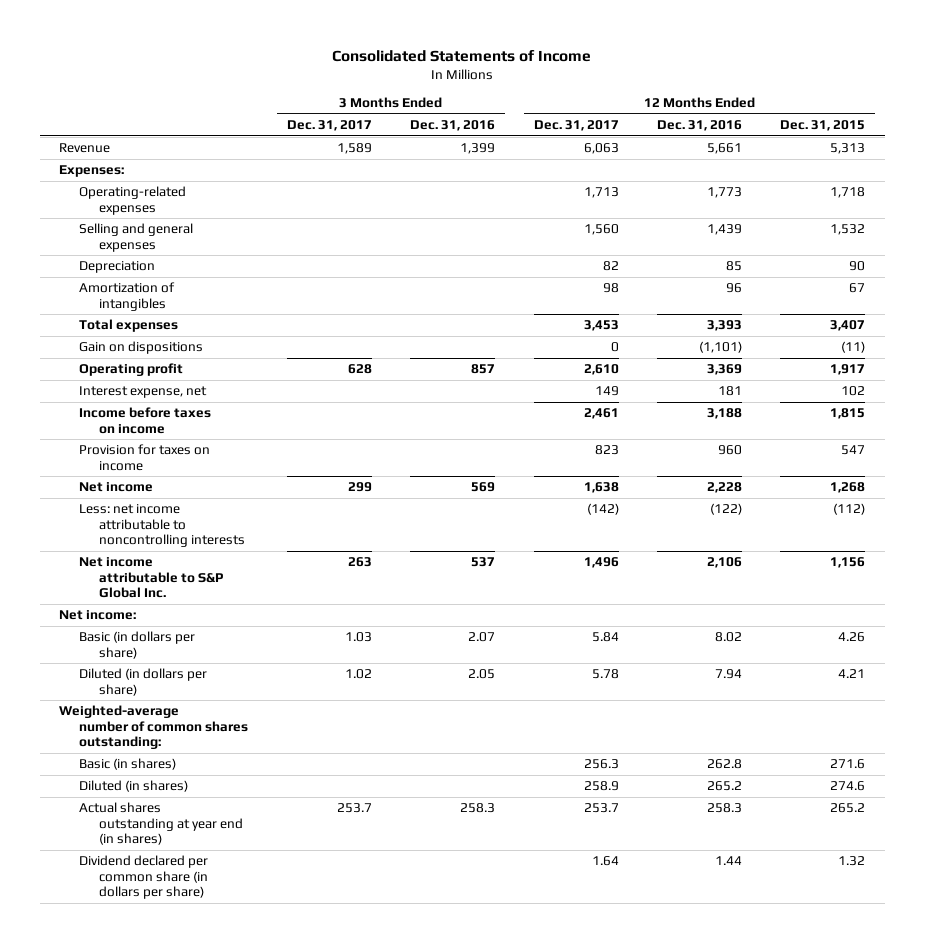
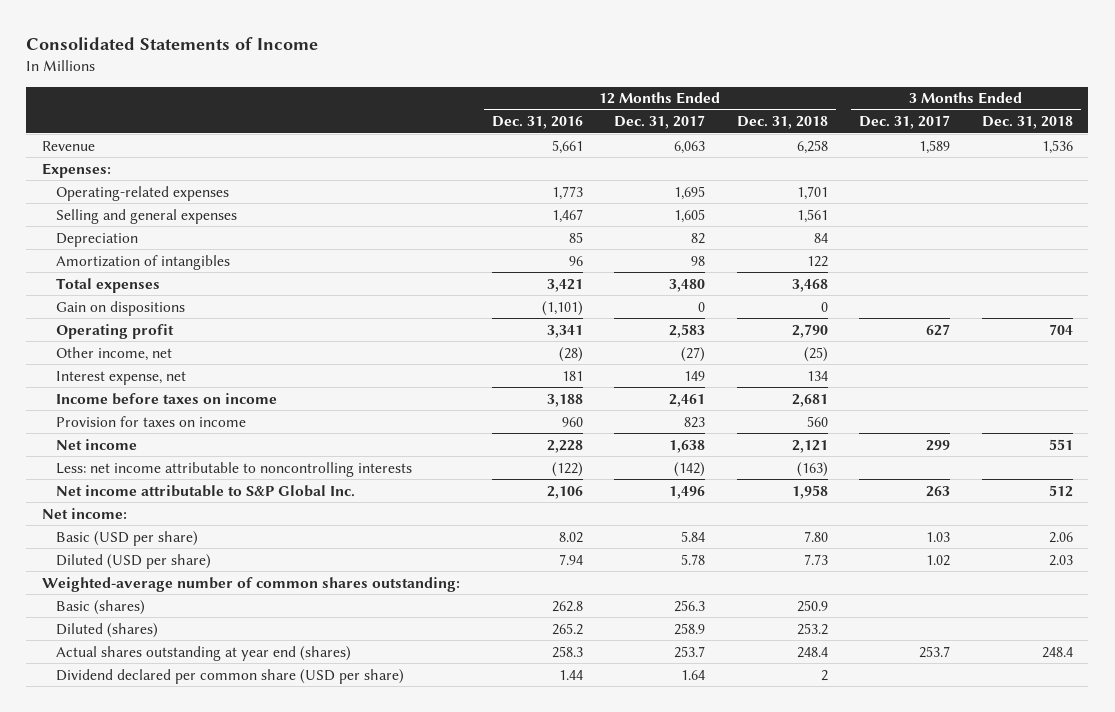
[410,120,496,132] Dec. 31, 2016 -> none
[780,120,866,132] Dec. 31, 2015 -> none
none -> [736,116,828,130] Dec. 31, 2018
none -> [981,116,1073,130] Dec. 31, 2018
[583,187,619,199] 1,713 -> [674,185,706,200] 1,695
[583,224,619,236] 1,560 -> [674,208,706,223] 1,605
[707,224,743,236] 1,439 -> [551,208,583,223] 1,467
[583,320,619,332] 3,453 -> [669,278,706,292] 3,480
[707,320,743,332] 3,393 -> [546,278,583,292] 3,421
[347,364,372,375] 628 -> [926,323,951,336] 627
[583,364,619,376] 2,610 -> [669,323,706,338] 2,583
[707,364,743,376] 3,369 -> [546,324,583,338] 3,341
none -> [56,346,173,361] Other income, net
[79,631,196,659] Basic (in dollars per share) -> [56,530,199,546] Basic (USD per share)
[79,668,208,696] Diluted (in dollars per share) -> [56,553,212,569] Diluted (USD per share)
[79,758,177,771] Basic (in shares) -> [56,599,146,615] Basic (shares)
[79,780,189,793] Diluted (in shares) -> [56,622,159,638] Diluted (shares)
[79,802,243,846] Actual shares outstanding at year end (in shares) -> [56,645,352,661] Actual shares outstanding at year end (shares)
[79,855,209,900] Dividend declared per common share (in dollars per share) -> [56,668,405,684] Dividend declared per common share (USD per share)

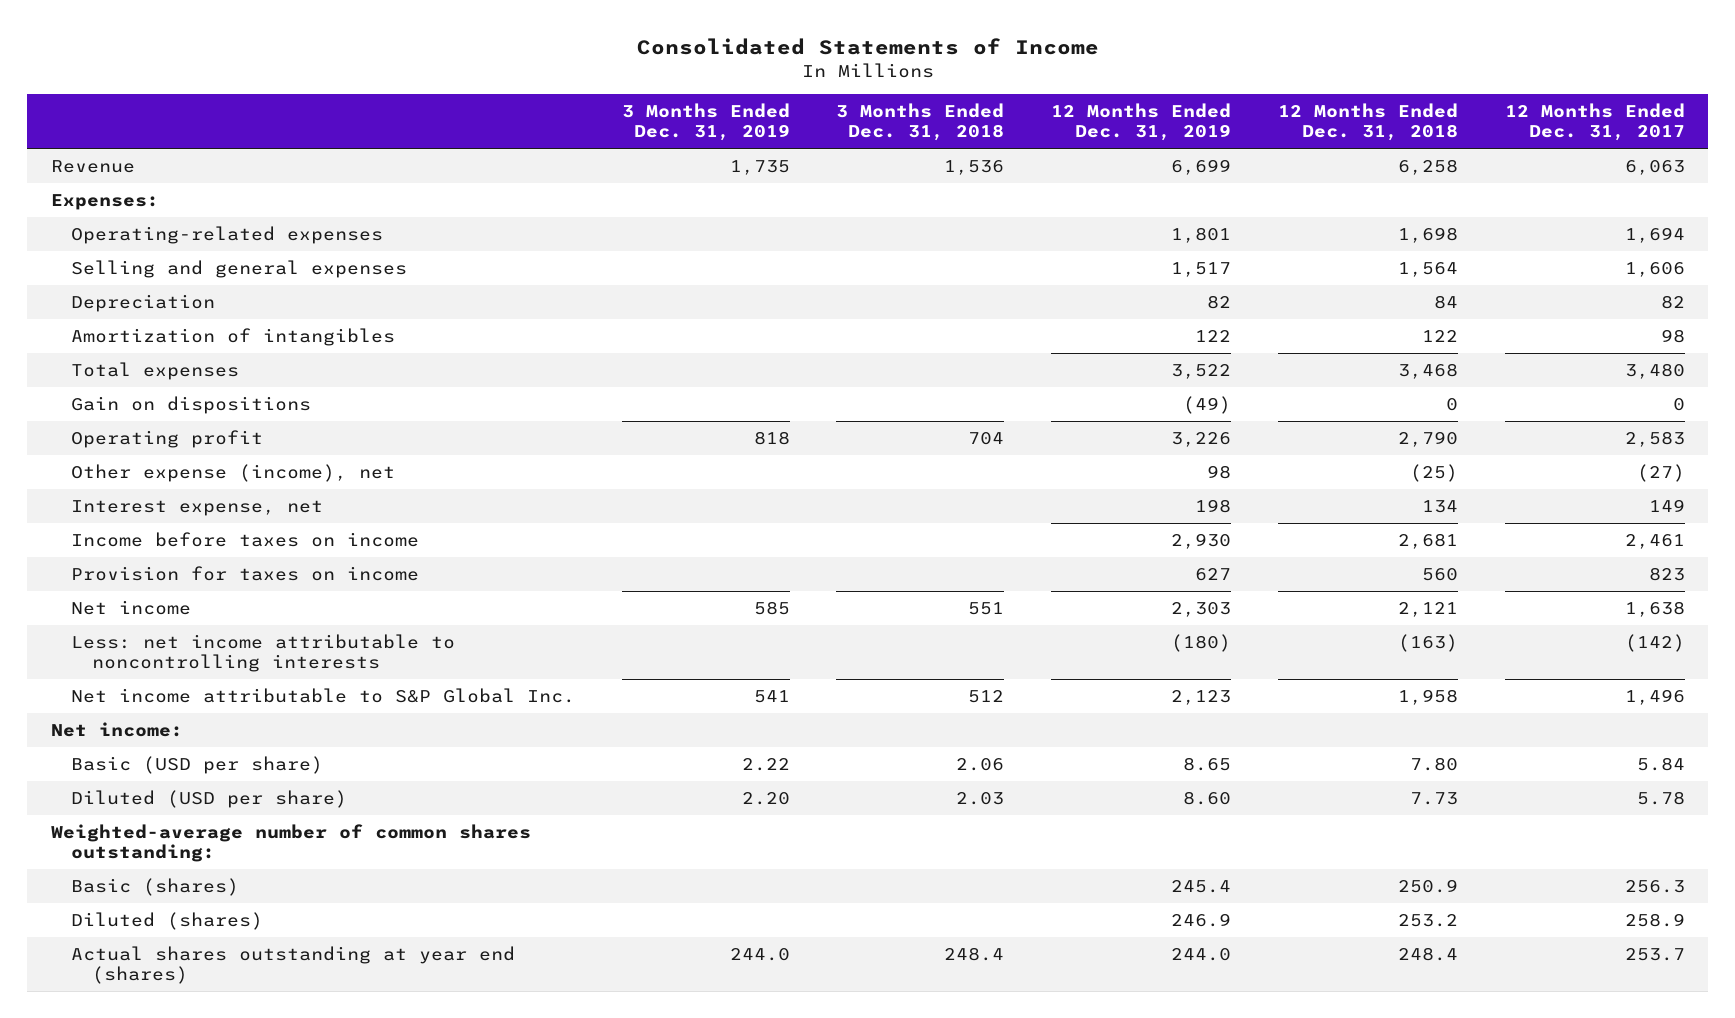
[491,116,583,130] Dec. 31, 2016 -> none
[859,115,951,130] Dec. 31, 2017 -> none
none -> [621,102,790,142] 3 Months Ended Dec. 31, 2019
none -> [1051,102,1232,142] 12 Months Ended Dec. 31, 2019
[674,185,706,200] 1,695 -> [1624,226,1685,243] 1,694
[796,185,828,200] 1,701 -> [1397,226,1458,243] 1,698
[674,208,706,223] 1,605 -> [1624,261,1685,277] 1,606
[796,208,828,223] 1,561 -> [1397,261,1458,277] 1,564
[56,346,173,361] Other income, net -> [71,463,396,482] Other expense (income), net
[56,668,405,684] Dividend declared per common share (USD per share) -> none

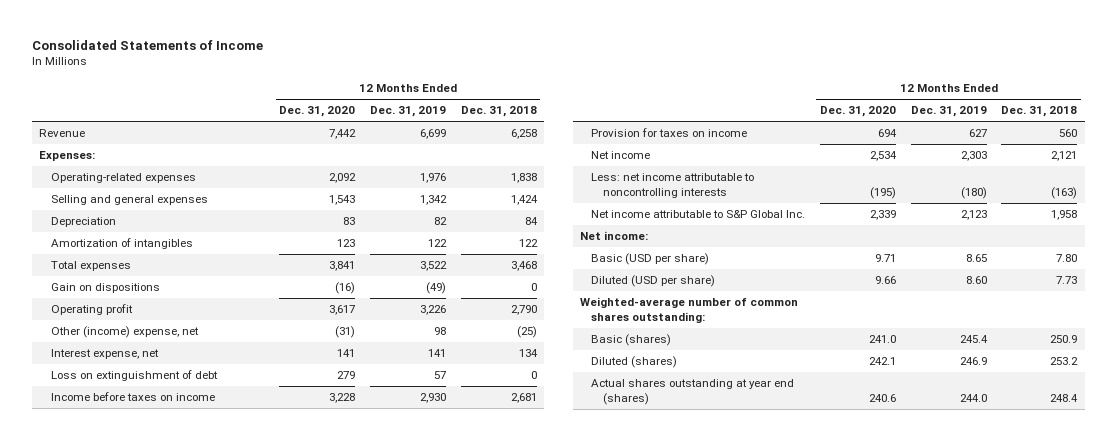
[621,102,790,142] 3 Months Ended Dec. 31, 2019 -> none
[836,102,1005,142] 3 Months Ended Dec. 31, 2018 -> none
[1504,102,1685,142] 12 Months Ended Dec. 31, 2017 -> none
none -> [279,106,356,118] Dec. 31, 2020
[1171,226,1232,243] 1,801 -> [420,173,447,184] 1,976
[1397,226,1458,243] 1,698 -> [510,173,537,184] 1,838
[1171,261,1232,277] 1,517 -> [420,195,448,206] 1,342
[1397,261,1458,277] 1,564 -> [510,195,538,206] 1,424
[71,463,396,482] Other expense (income), net -> [50,326,199,339] Other (income) expense, net
[1195,498,1232,513] 198 -> [428,349,447,358] 141
none -> [50,370,218,382] Loss on extinguishment of debt

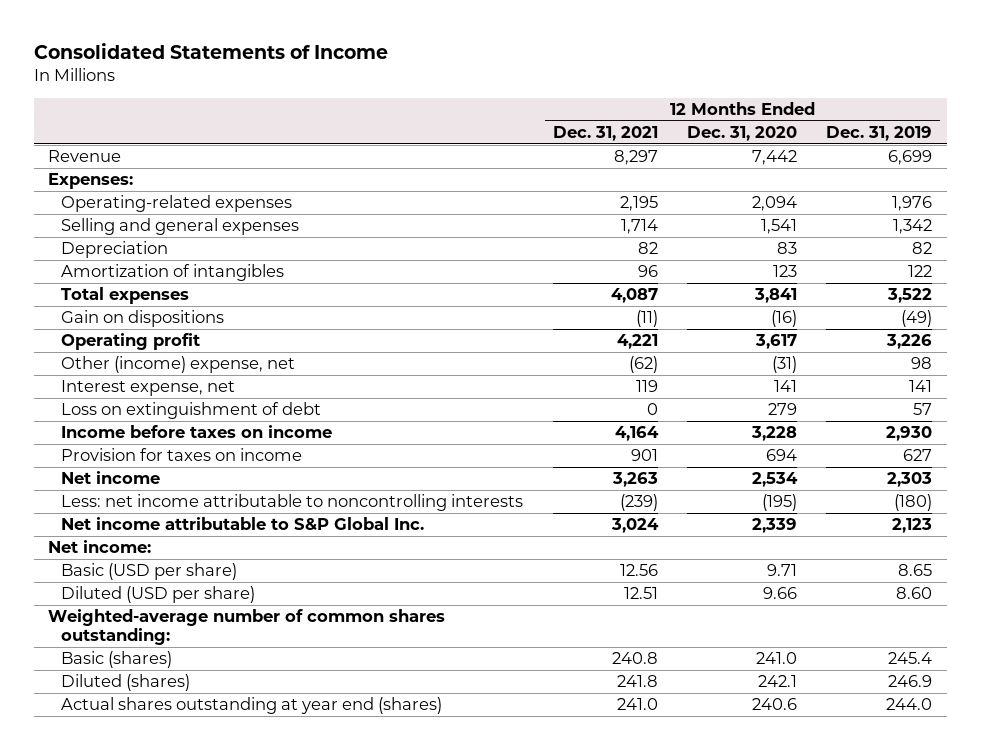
[460,106,537,118] Dec. 31, 2018 -> none
none -> [552,125,658,141] Dec. 31, 2021
[329,173,357,184] 2,092 -> [752,196,798,212] 2,094
[329,195,356,206] 1,543 -> [761,219,798,235] 1,541

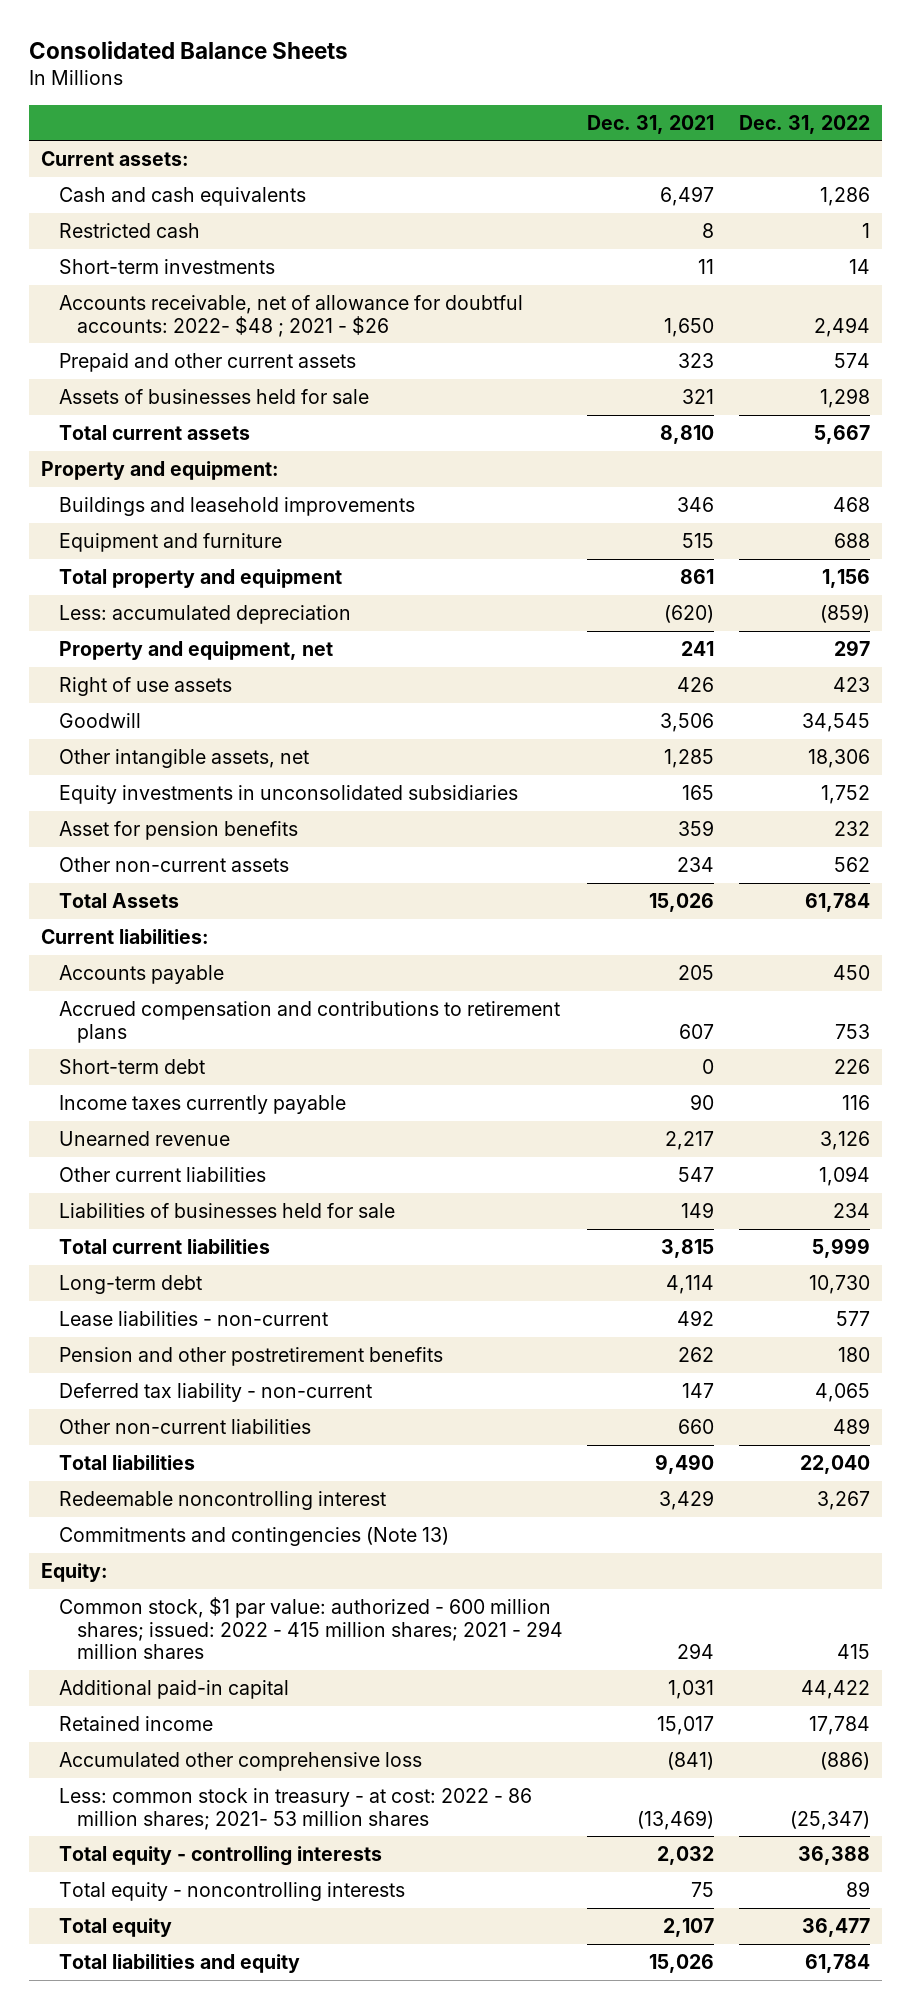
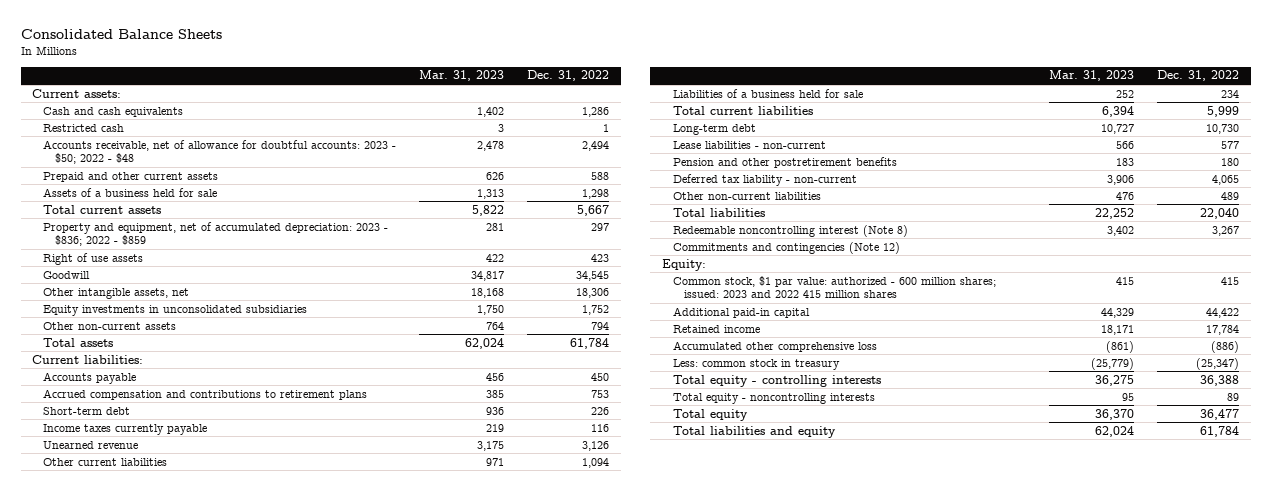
[587,114,715,134] Dec. 31, 2021 -> none
none -> [419,70,505,82] Mar. 31, 2023
[58,258,275,274] Short-term investments -> none
[58,294,523,337] Accounts receivable, net of allowance for doubtful accounts: 2022- $48 ; 2021 - $26 -> [43,139,397,165] Accounts receivable, net of allowance for doubtful accounts: 2023 - $50; 2022 - $48
[834,352,871,368] 574 -> [591,171,610,180] 588
[58,388,369,404] Assets of businesses held for sale -> [43,187,218,197] Assets of a business held for sale
[40,460,279,480] Property and equipment: -> none
[58,496,415,516] Buildings and leasehold improvements -> none
[58,532,282,552] Equipment and furniture -> none
[58,568,342,588] Total property and equipment -> none
[58,604,351,624] Less: accumulated depreciation -> none
[58,640,333,660] Property and equipment, net -> [43,221,389,247] Property and equipment, net of accumulated depreciation: 2023 - $836; 2022 - $859
[58,820,298,840] Asset for pension benefits -> none
[834,856,871,872] 562 -> [591,321,610,330] 794
[58,892,179,908] Total Assets -> [43,337,114,347] Total assets
[58,1202,395,1218] Liabilities of businesses held for sale -> [672,88,863,98] Liabilities of a business held for sale
[58,1490,386,1510] Redeemable noncontrolling interest -> [672,224,908,237] Redeemable noncontrolling interest (Note 8)
[58,1526,449,1546] Commitments and contingencies (Note 13) -> [672,241,900,254] Commitments and contingencies (Note 12)
[58,1596,563,1660] Common stock, $1 par value: authorized - 600 million shares; issued: 2022 - 415 million shares; 2021 - 294 million shares -> [672,275,996,299] Common stock, $1 par value: authorized - 600 million shares; issued: 2023 and 2022 415 million shares
[58,1787,532,1830] Less: common stock in treasury - at cost: 2022 - 86 million shares; 2021- 53 million shares -> [672,358,840,370] Less: common stock in treasury

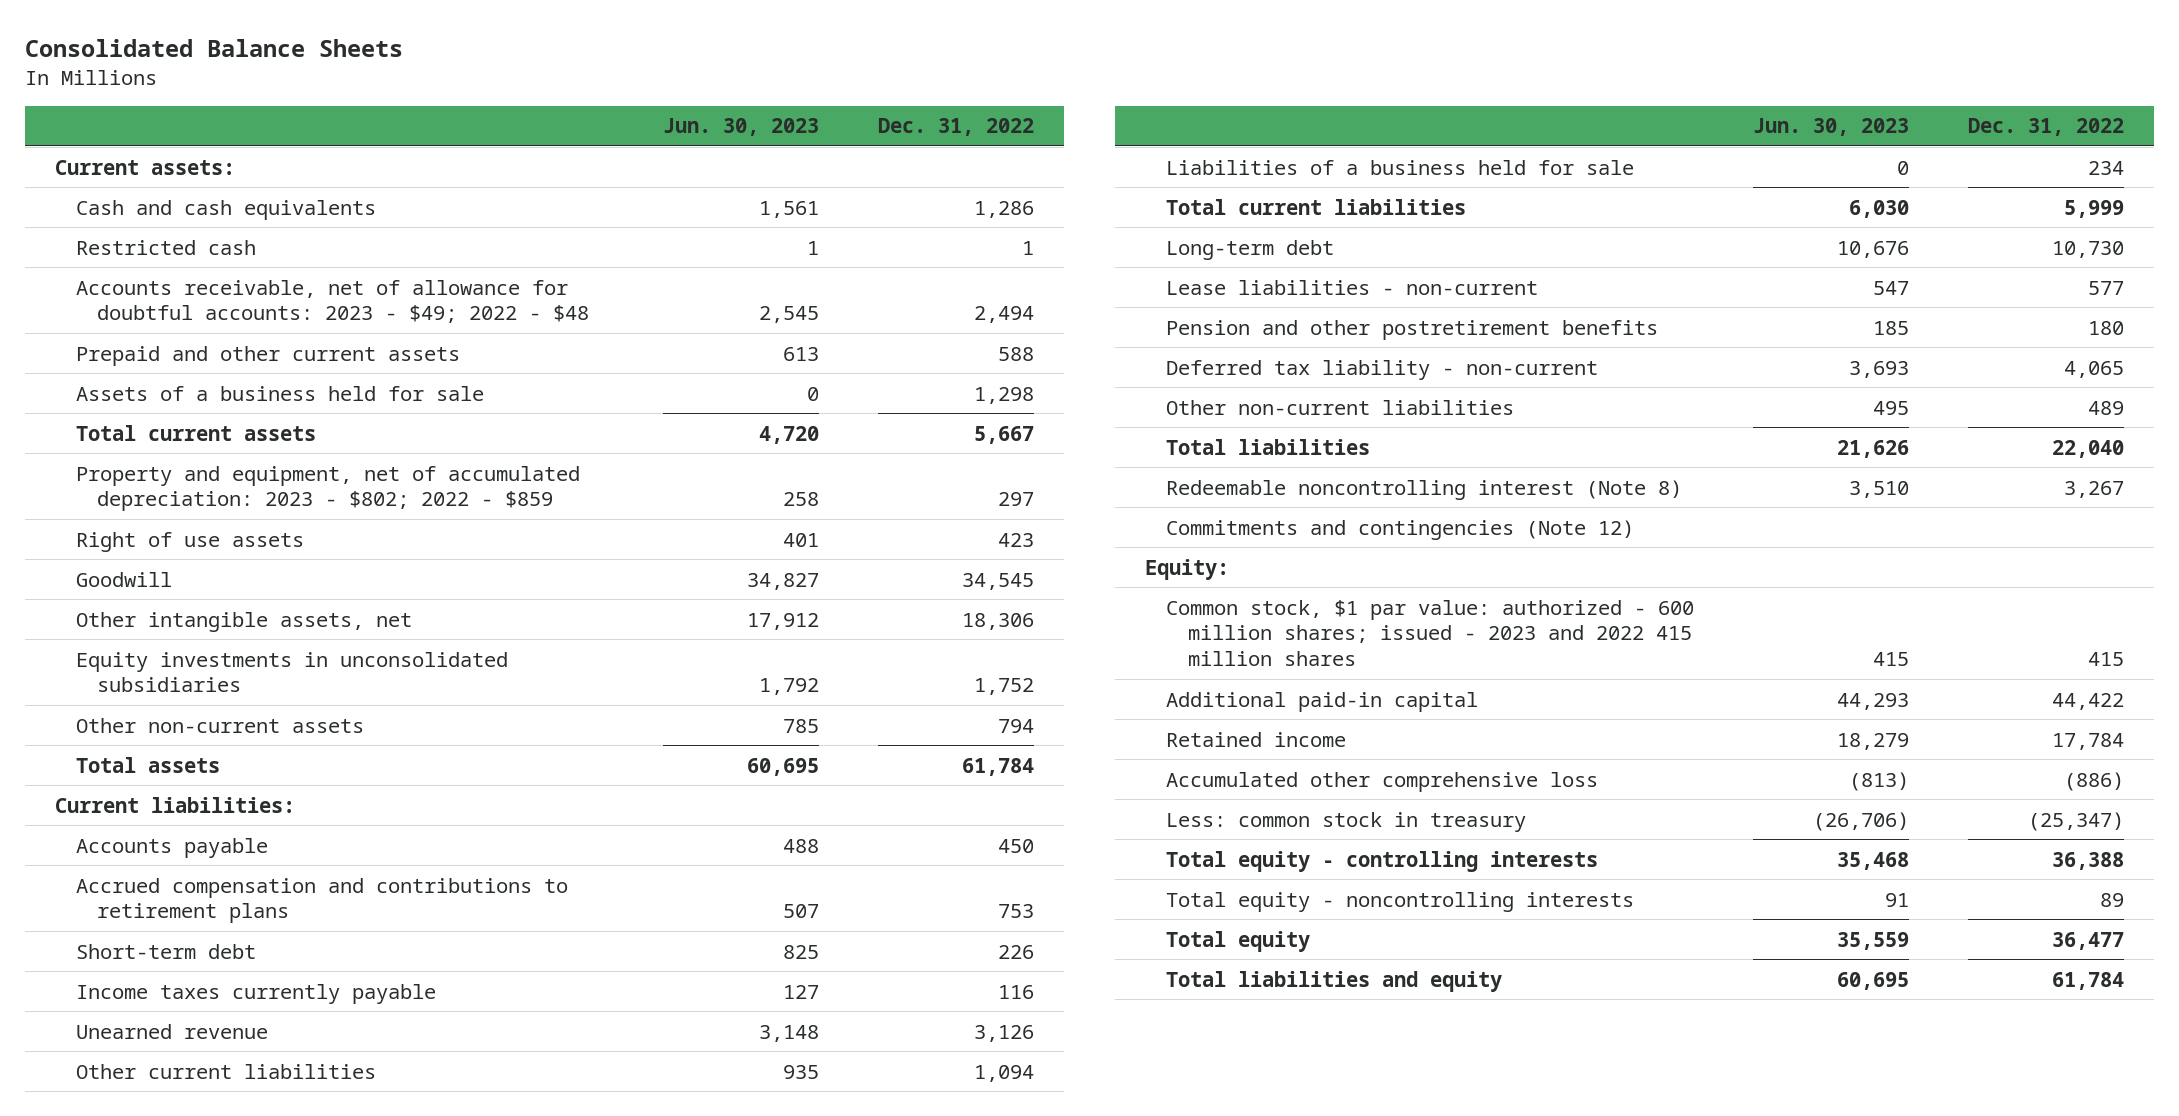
[419,70,505,82] Mar. 31, 2023 -> none
none -> [663,118,820,137] Jun. 30, 2023
[43,139,397,165] Accounts receivable, net of allowance for doubtful accounts: 2023 - $50; 2022 - $48 -> [76,279,590,324] Accounts receivable, net of allowance for doubtful accounts: 2023 - $49; 2022 - $48
[43,221,389,247] Property and equipment, net of accumulated depreciation: 2023 - $836; 2022 - $859 -> [76,465,581,512] Property and equipment, net of accumulated depreciation: 2023 - $802; 2022 - $859
[672,275,996,299] Common stock, $1 par value: authorized - 600 million shares; issued: 2023 and 2022 415 million shares -> [1166,599,1695,667] Common stock, $1 par value: authorized - 600 million shares; issued - 2023 and 2022 415 million shares

